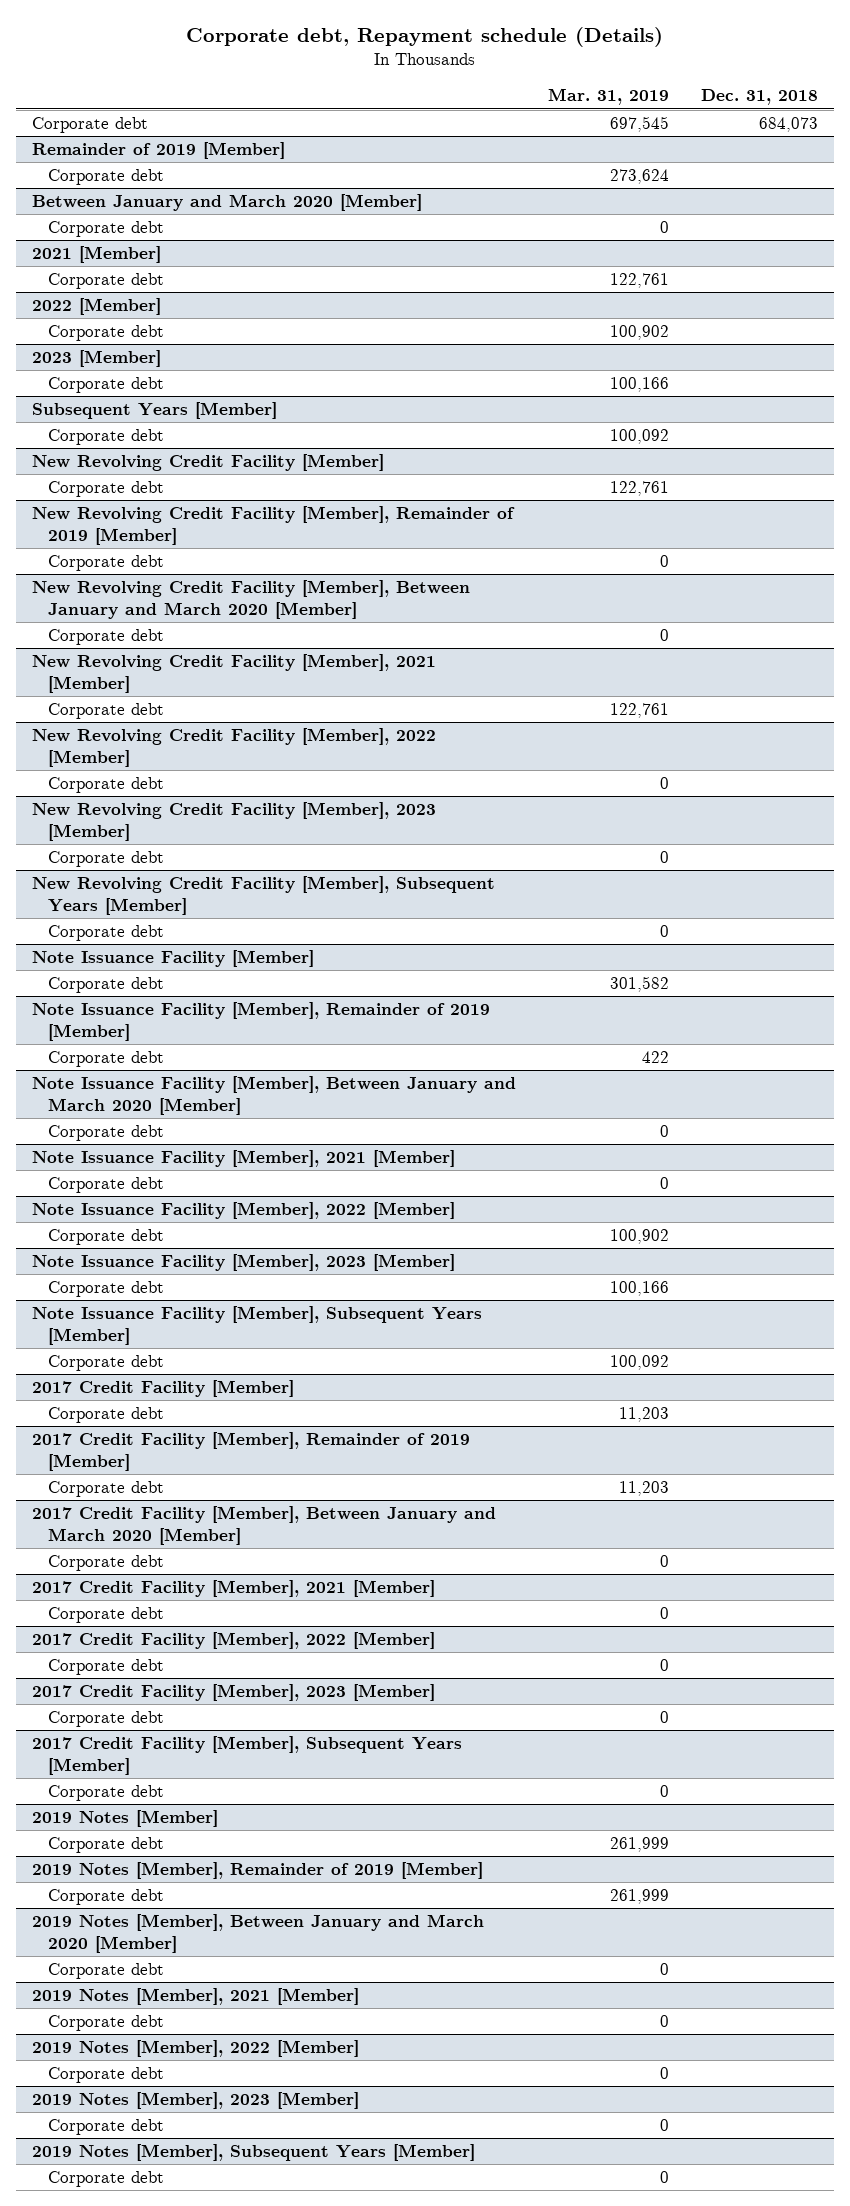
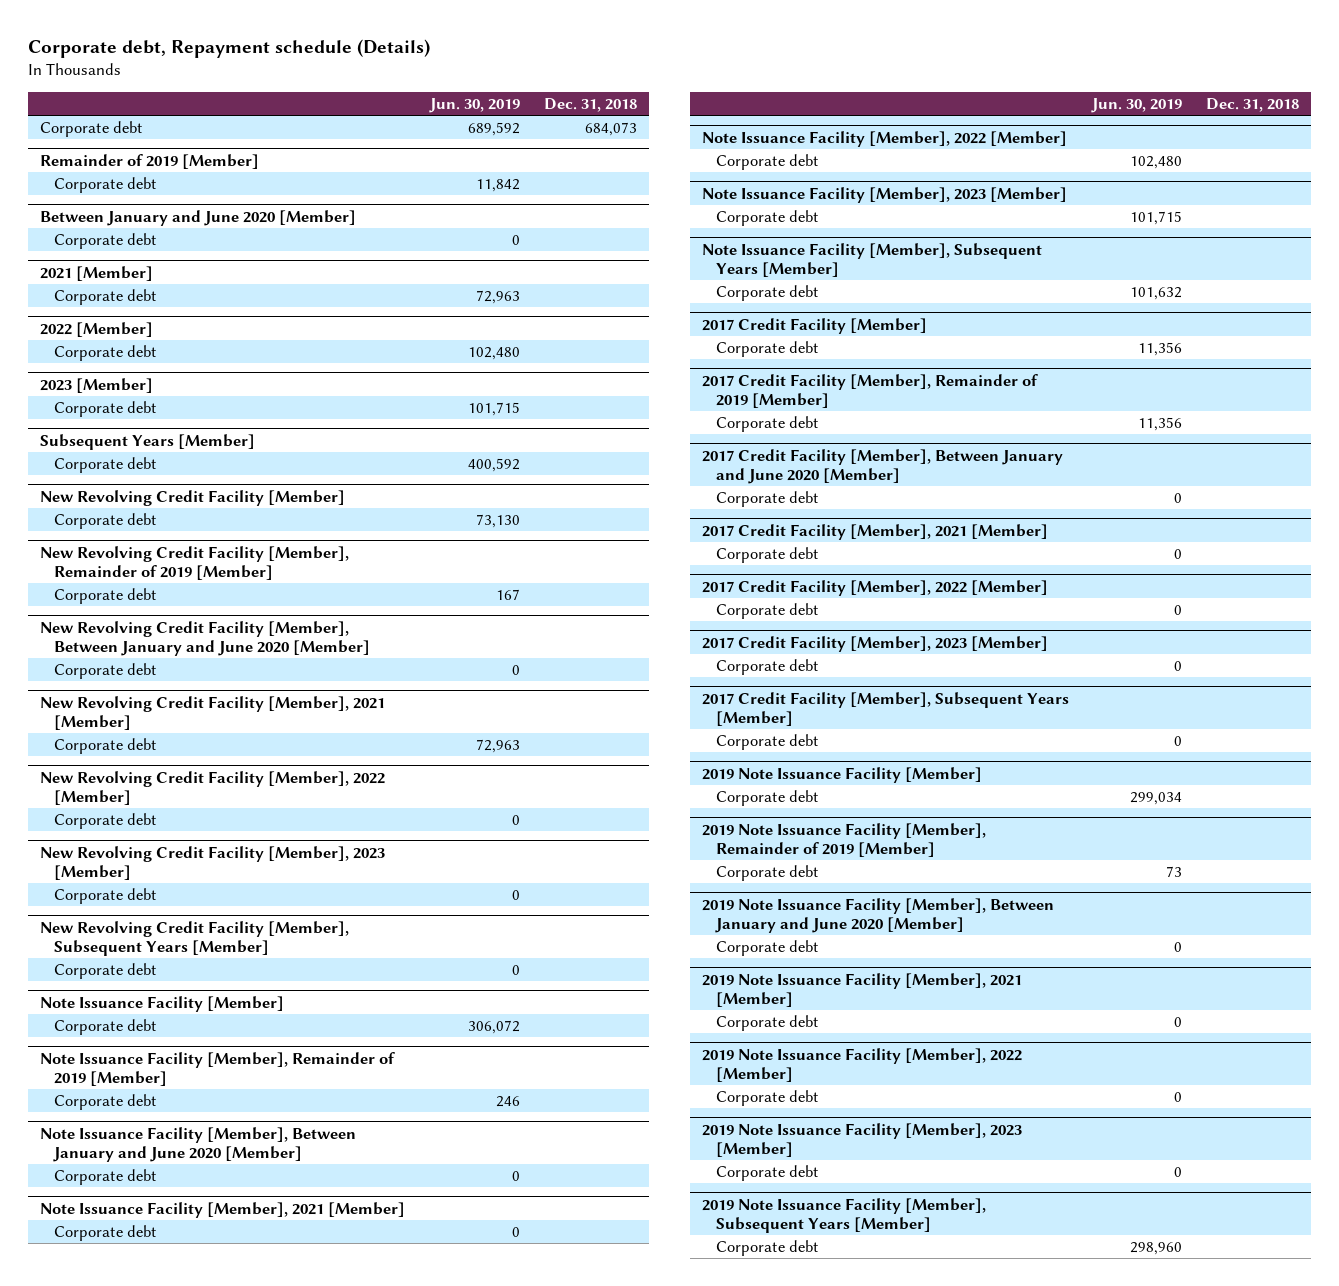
[547,88,669,106] Mar. 31, 2019 -> none
none -> [429,97,521,113] Jun. 30, 2019
[32,193,423,211] Between January and March 2020 [Member] -> [39,209,356,226] Between January and June 2020 [Member]
[32,579,471,619] New Revolving Credit Facility [Member], Between January and March 2020 [Member] -> [39,620,370,656] New Revolving Credit Facility [Member], Between January and June 2020 [Member]
[32,1075,517,1115] Note Issuance Facility [Member], Between January and March 2020 [Member] -> [39,1126,356,1162] Note Issuance Facility [Member], Between January and June 2020 [Member]
[32,1505,497,1545] 2017 Credit Facility [Member], Between January and March 2020 [Member] -> [701,448,1063,484] 2017 Credit Facility [Member], Between January and June 2020 [Member]
[32,1809,219,1827] 2019 Notes [Member] -> none
[47,1836,164,1853] Corporate debt -> none
[32,1861,484,1879] 2019 Notes [Member], Remainder of 2019 [Member] -> none
[47,1888,164,1905] Corporate debt -> none
[32,1913,485,1953] 2019 Notes [Member], Between January and March 2020 [Member] -> none
[47,1962,164,1979] Corporate debt -> none
[32,1987,360,2005] 2019 Notes [Member], 2021 [Member] -> none
[47,2014,164,2031] Corporate debt -> none
[32,2039,360,2057] 2019 Notes [Member], 2022 [Member] -> none
[47,2066,164,2083] Corporate debt -> none
[32,2091,360,2109] 2019 Notes [Member], 2023 [Member] -> none
[47,2118,164,2135] Corporate debt -> none
[32,2143,476,2161] 2019 Notes [Member], Subsequent Years [Member] -> none
[47,2170,164,2187] Corporate debt -> none
none -> [701,766,982,783] 2019 Note Issuance Facility [Member]
none -> [715,790,819,807] Corporate debt
none -> [701,822,986,857] 2019 Note Issuance Facility [Member], Remainder of 2019 [Member]
none -> [715,865,819,882] Corporate debt
none -> [701,897,1054,933] 2019 Note Issuance Facility [Member], Between January and June 2020 [Member]
none -> [715,940,819,957] Corporate debt
none -> [701,972,1022,1007] 2019 Note Issuance Facility [Member], 2021 [Member]
none -> [715,1015,819,1032] Corporate debt
none -> [701,1047,1022,1082] 2019 Note Issuance Facility [Member], 2022 [Member]
none -> [715,1090,819,1107] Corporate debt
none -> [701,1122,1022,1157] 2019 Note Issuance Facility [Member], 2023 [Member]
none -> [715,1165,819,1182] Corporate debt
none -> [701,1197,986,1233] 2019 Note Issuance Facility [Member], Subsequent Years [Member]
none -> [715,1240,819,1257] Corporate debt

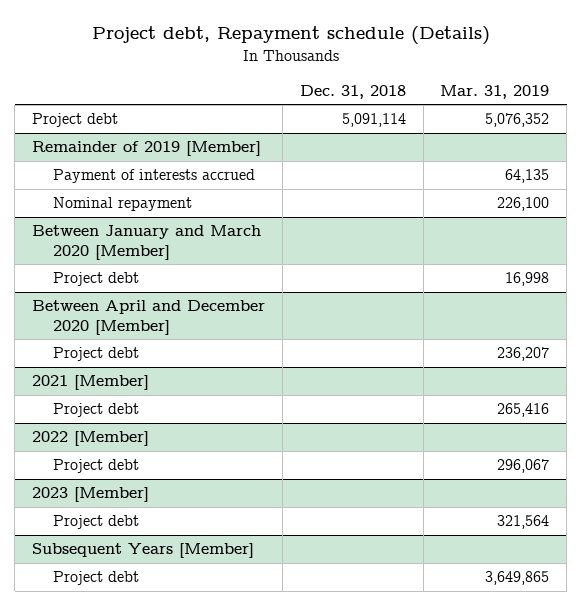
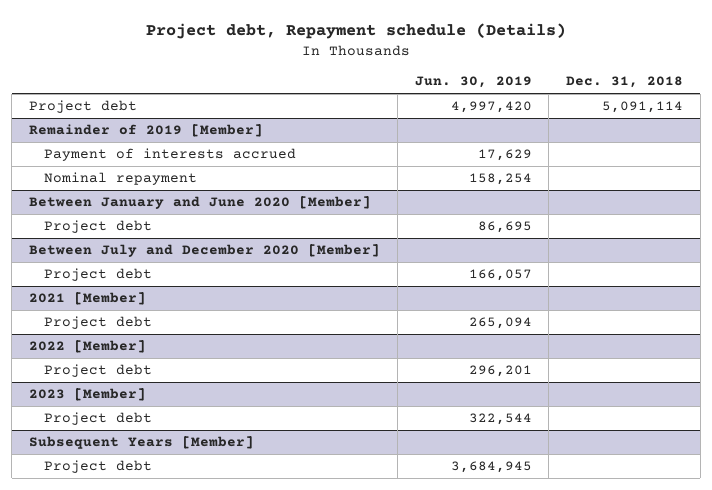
[440,84,550,99] Mar. 31, 2019 -> none
none -> [414,76,532,89] Jun. 30, 2019
[32,225,262,260] Between January and March 2020 [Member] -> [29,196,372,210] Between January and June 2020 [Member]
[32,300,266,335] Between April and December 2020 [Member] -> [29,244,381,258] Between July and December 2020 [Member]

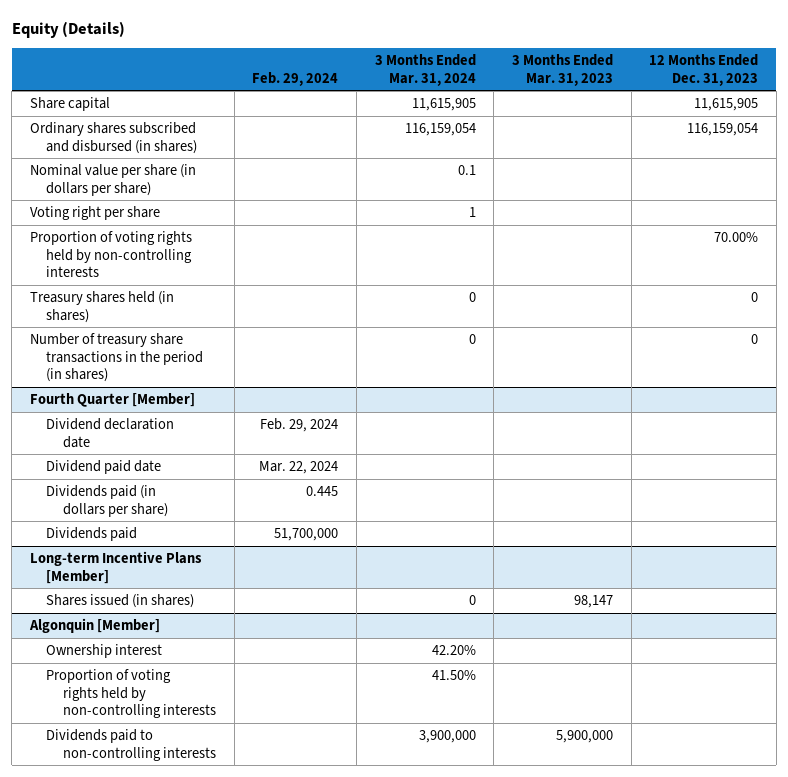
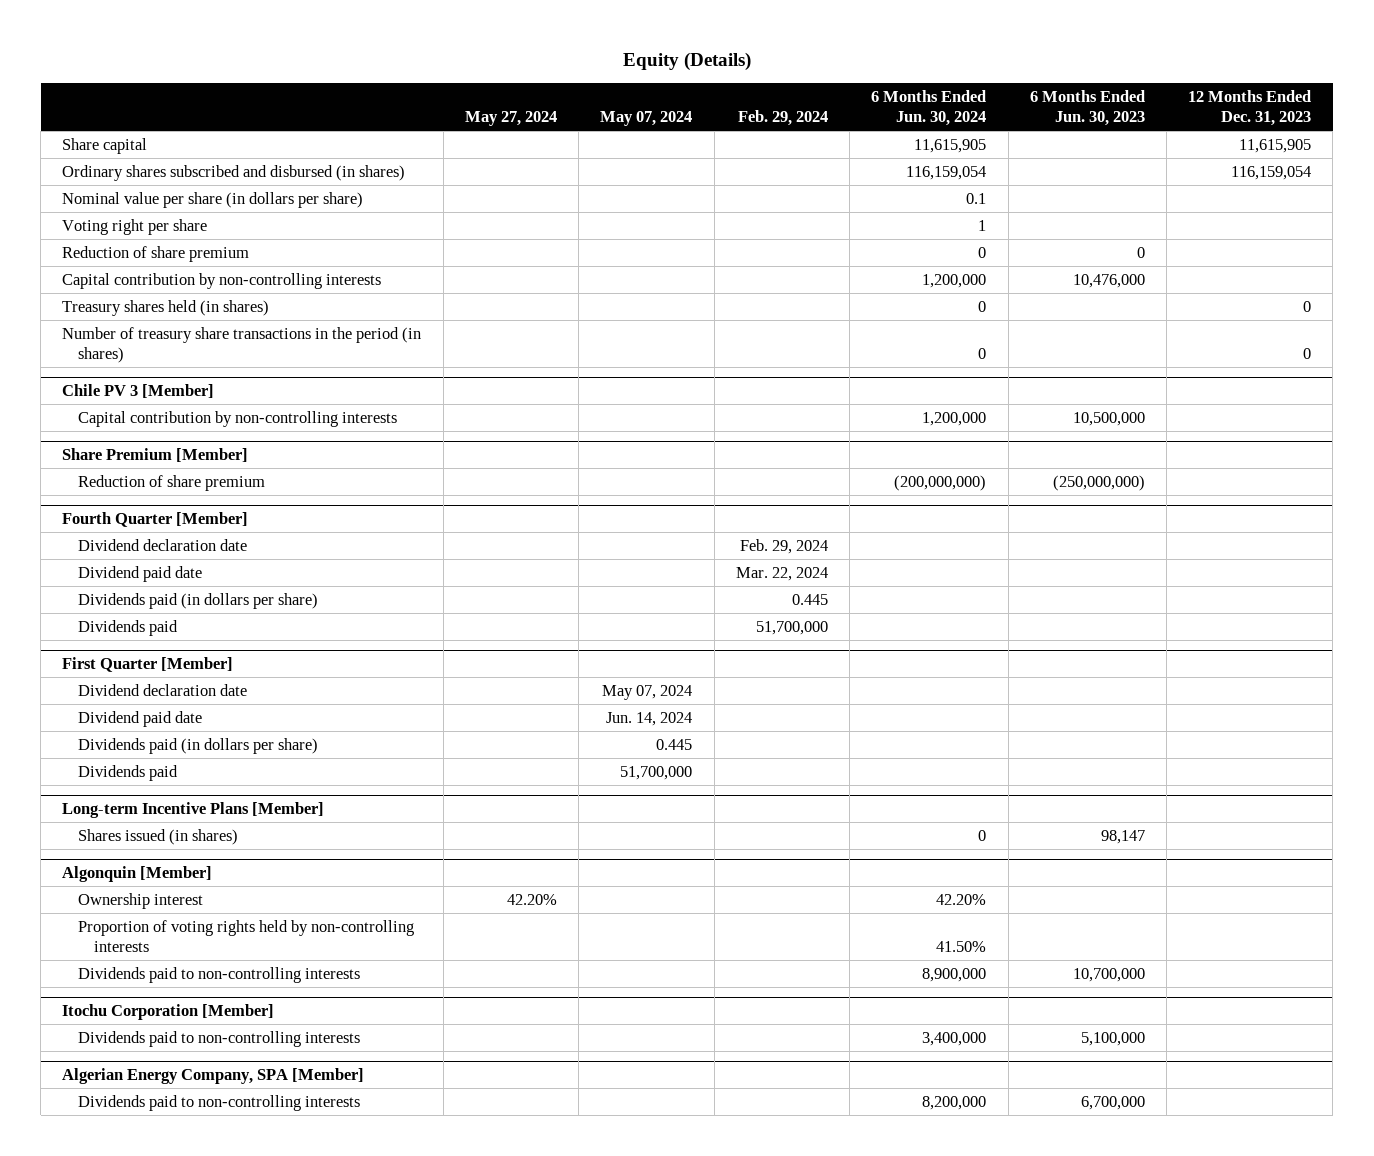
[374,54,476,86] 3 Months Ended Mar. 31, 2024 -> none
[511,54,613,86] 3 Months Ended Mar. 31, 2023 -> none
none -> [464,111,557,127] May 27, 2024
none -> [600,111,693,127] May 07, 2024
none -> [871,89,987,127] 6 Months Ended Jun. 30, 2024
none -> [1029,89,1145,127] 6 Months Ended Jun. 30, 2023
[29,231,193,278] Proportion of voting rights held by non-controlling interests -> none
none -> [62,245,250,262] Reduction of share premium
none -> [62,272,382,289] Capital contribution by non-controlling interests
none -> [62,383,215,398] Chile PV 3 [Member]
none -> [78,410,398,427] Capital contribution by non-controlling interests
none -> [62,447,249,462] Share Premium [Member]
none -> [78,474,266,491] Reduction of share premium
none -> [62,656,234,672] First Quarter [Member]
none -> [78,683,248,696] Dividend declaration date
none -> [78,710,203,727] Dividend paid date
none -> [78,737,319,754] Dividends paid (in dollars per share)
none -> [78,764,179,781] Dividends paid
none -> [62,1003,275,1020] Itochu Corporation [Member]
none -> [78,1030,361,1047] Dividends paid to non-controlling interests
none -> [62,1067,365,1084] Algerian Energy Company, SPA [Member]
none -> [78,1094,361,1111] Dividends paid to non-controlling interests

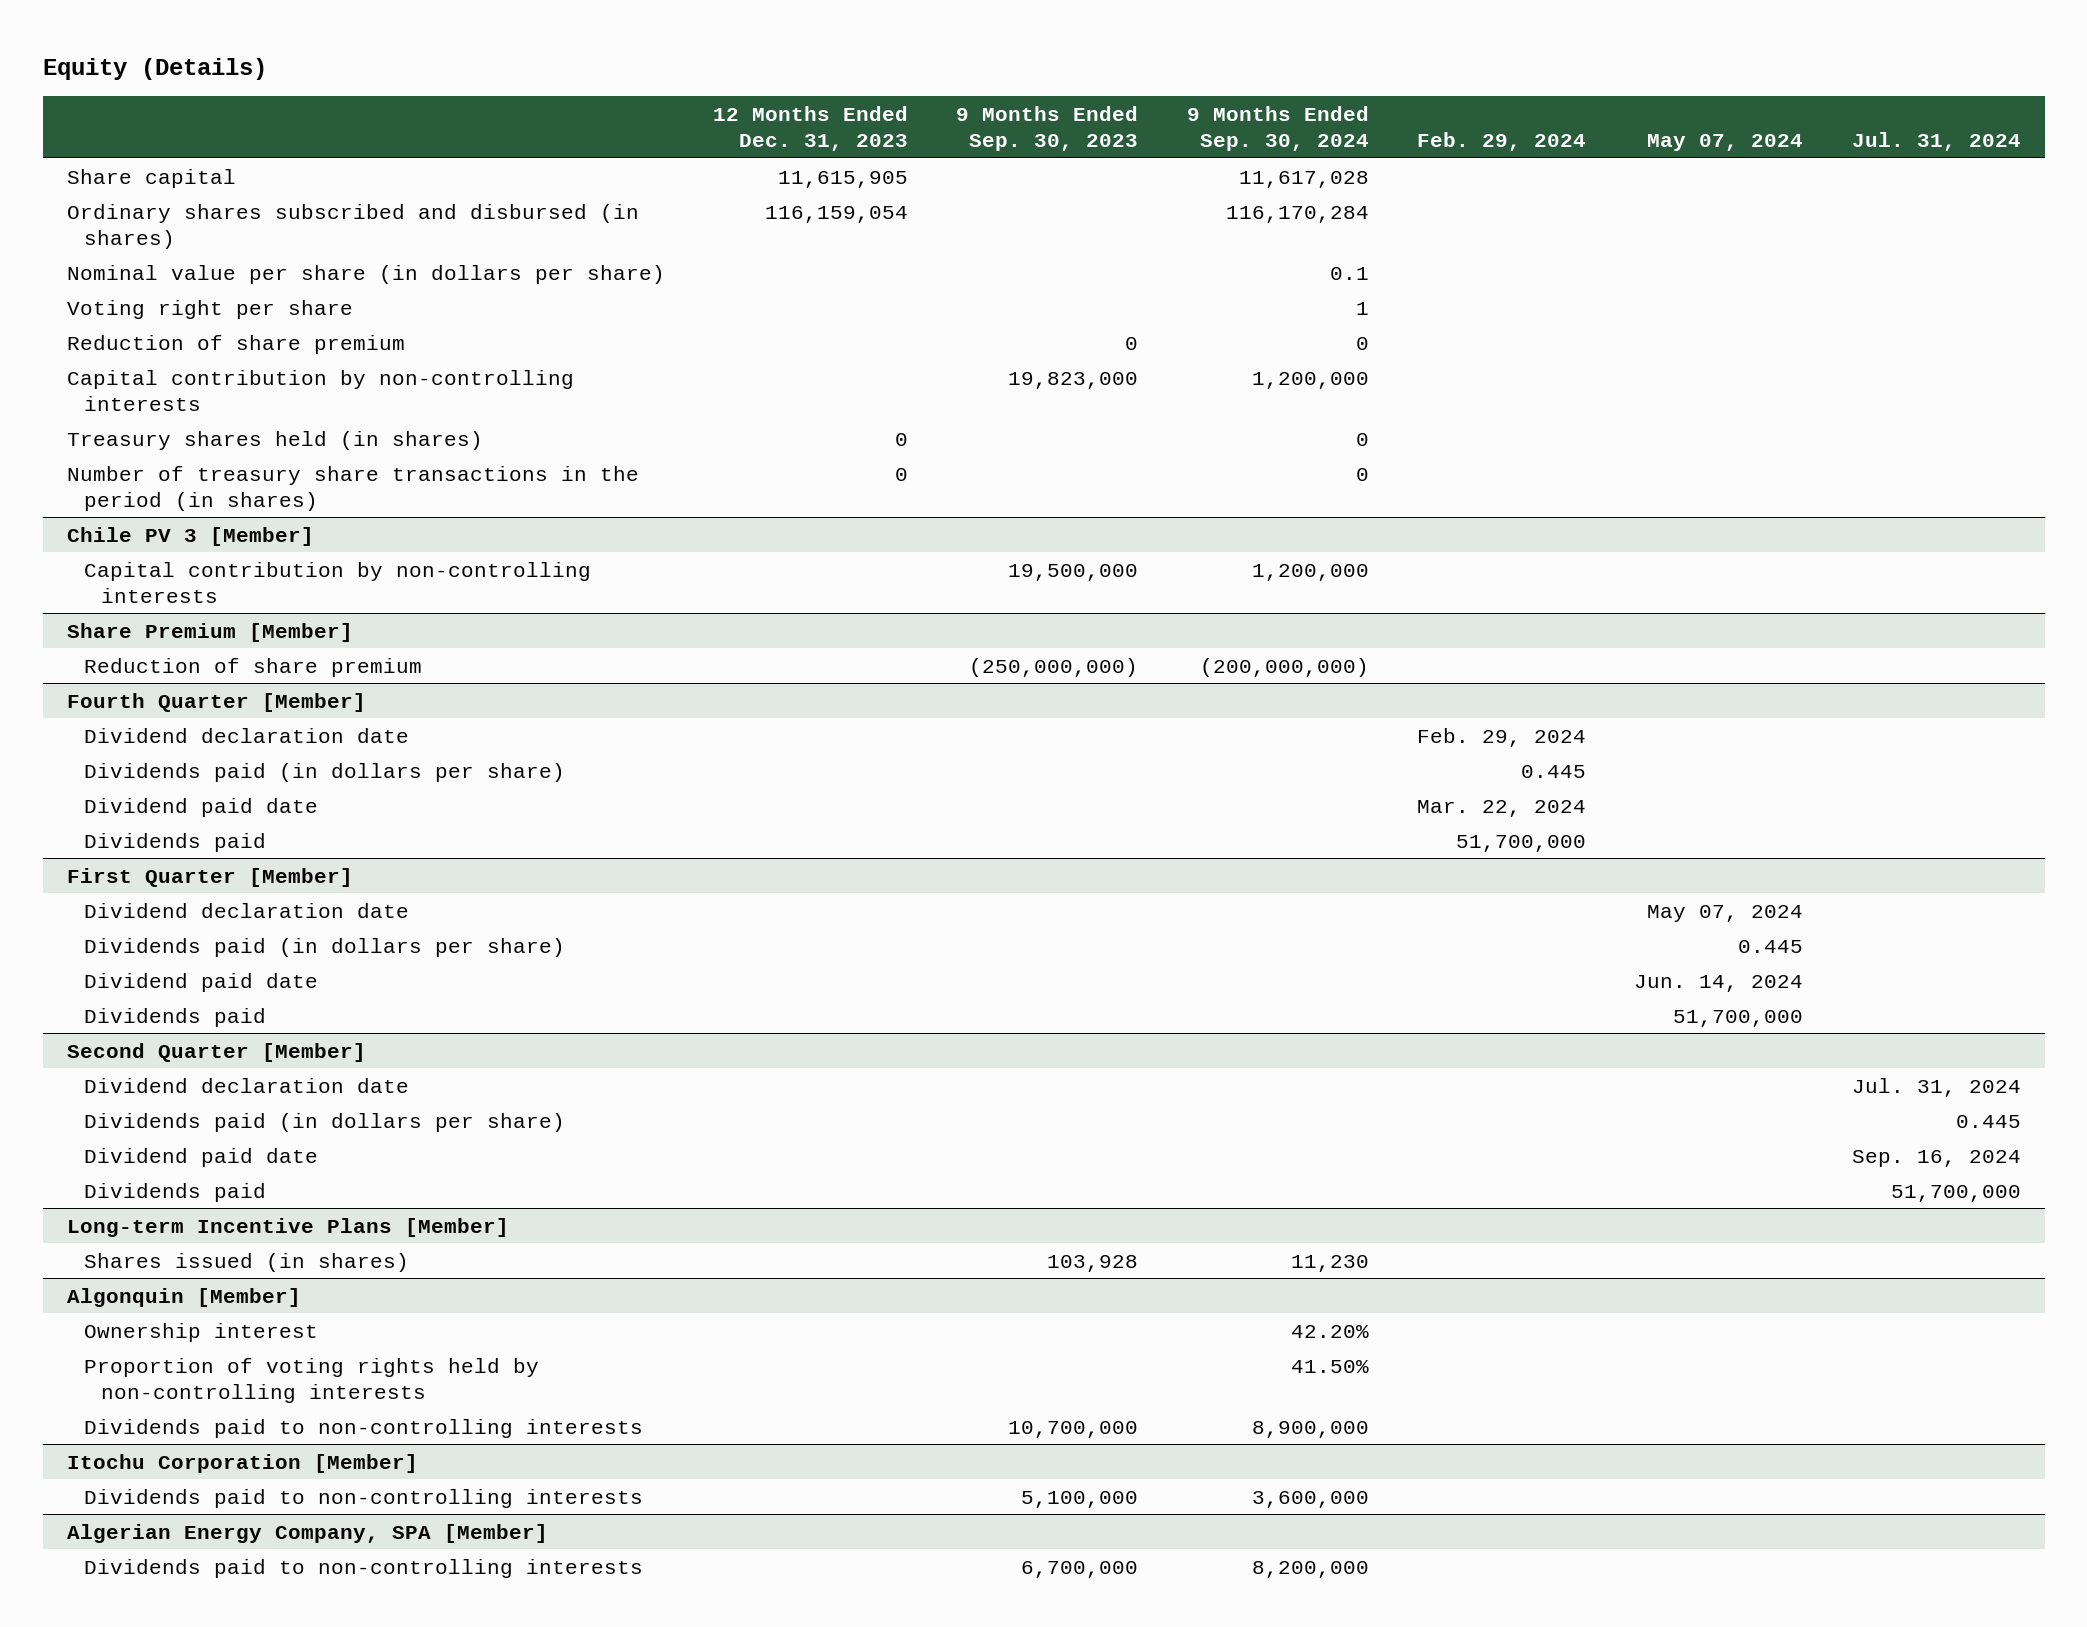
[464,111,557,127] May 27, 2024 -> none
[871,89,987,127] 6 Months Ended Jun. 30, 2024 -> none
[1029,89,1145,127] 6 Months Ended Jun. 30, 2023 -> none
none -> [956,105,1139,151] 9 Months Ended Sep. 30, 2023
none -> [1186,105,1369,151] 9 Months Ended Sep. 30, 2024
none -> [1851,131,2021,151] Jul. 31, 2024
[78,565,203,582] Dividend paid date -> [83,797,318,817] Dividend paid date
[78,710,203,727] Dividend paid date -> [83,972,318,992] Dividend paid date
none -> [66,1042,366,1062] Second Quarter [Member]
none -> [83,1077,409,1093] Dividend declaration date
none -> [83,1112,565,1132] Dividends paid (in dollars per share)
none -> [83,1147,318,1167] Dividend paid date
none -> [83,1182,266,1202] Dividends paid

